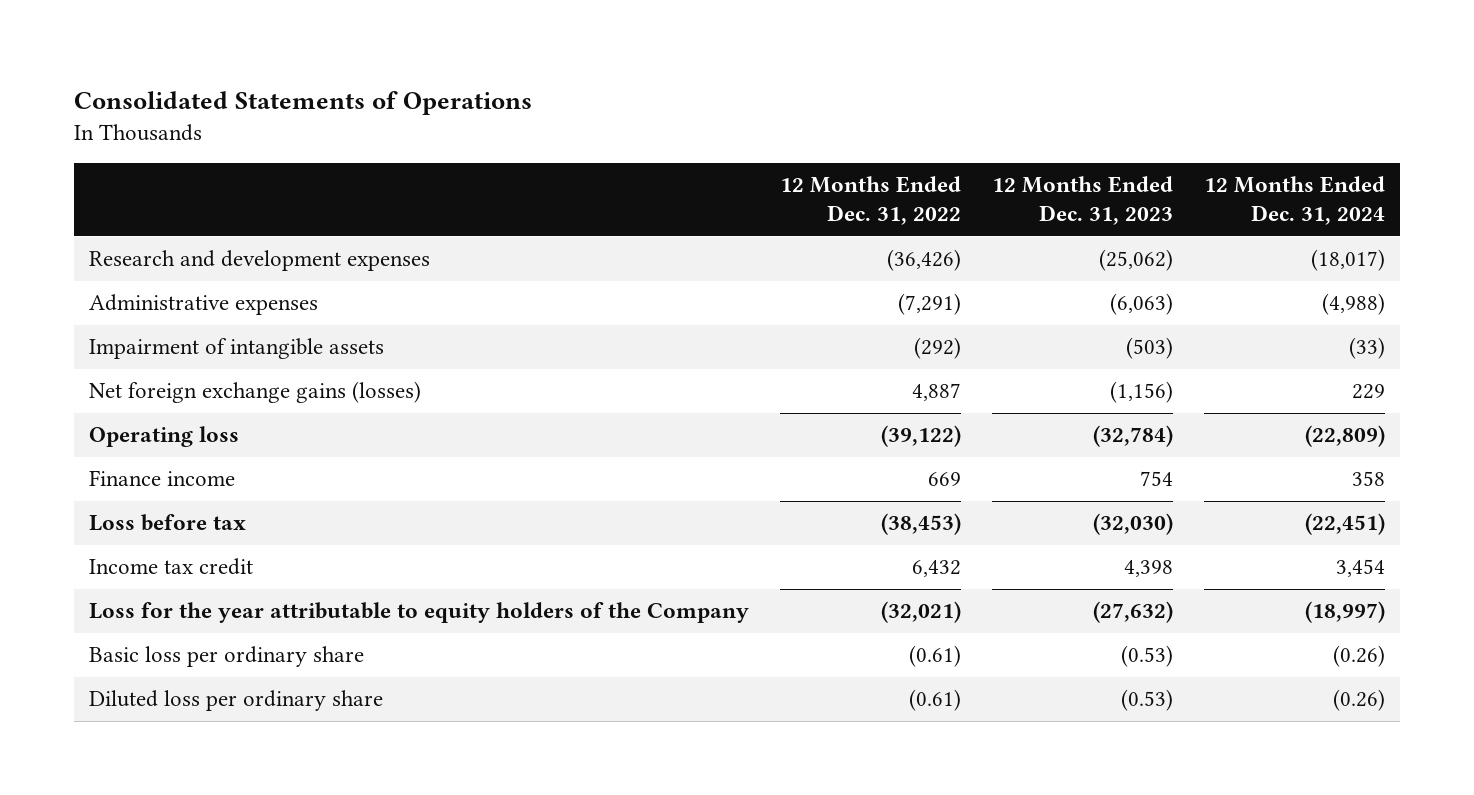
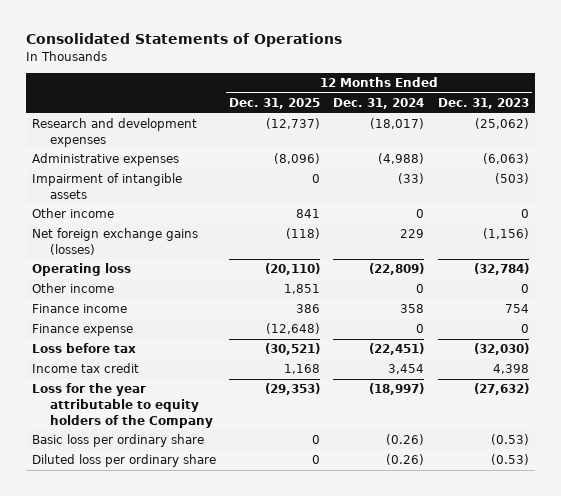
[780,175,962,226] 12 Months Ended Dec. 31, 2022 -> none
none -> [229,98,321,110] Dec. 31, 2025
none -> [32,208,115,219] Other income
none -> [32,283,115,294] Other income
none -> [32,324,134,337] Finance expense

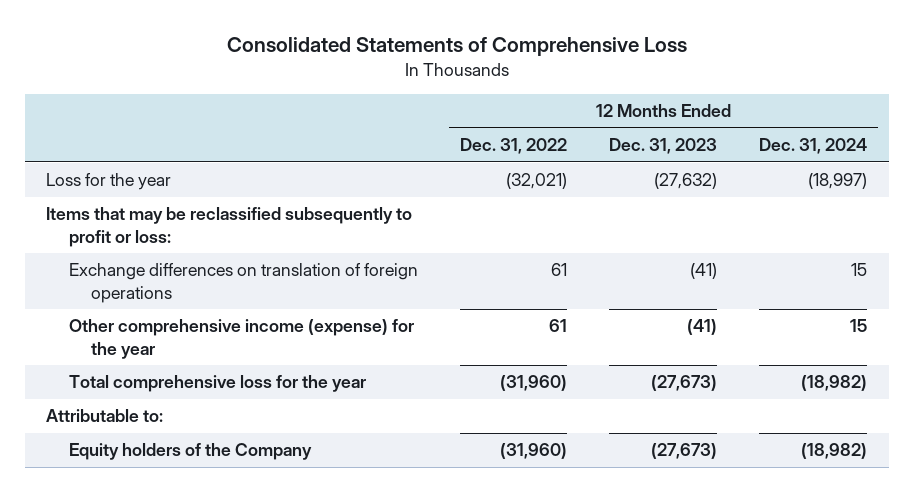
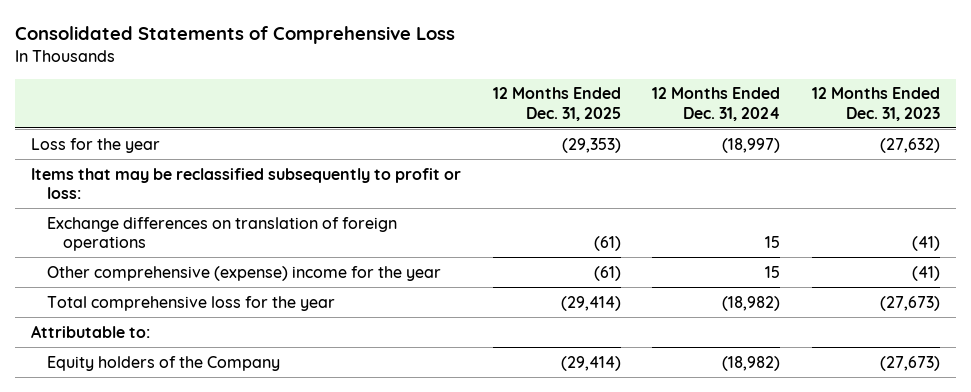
[459,138,567,155] Dec. 31, 2022 -> none
none -> [492,87,621,121] 12 Months Ended Dec. 31, 2025
[68,319,414,359] Other comprehensive income (expense) for the year -> [46,265,441,281] Other comprehensive (expense) income for the year

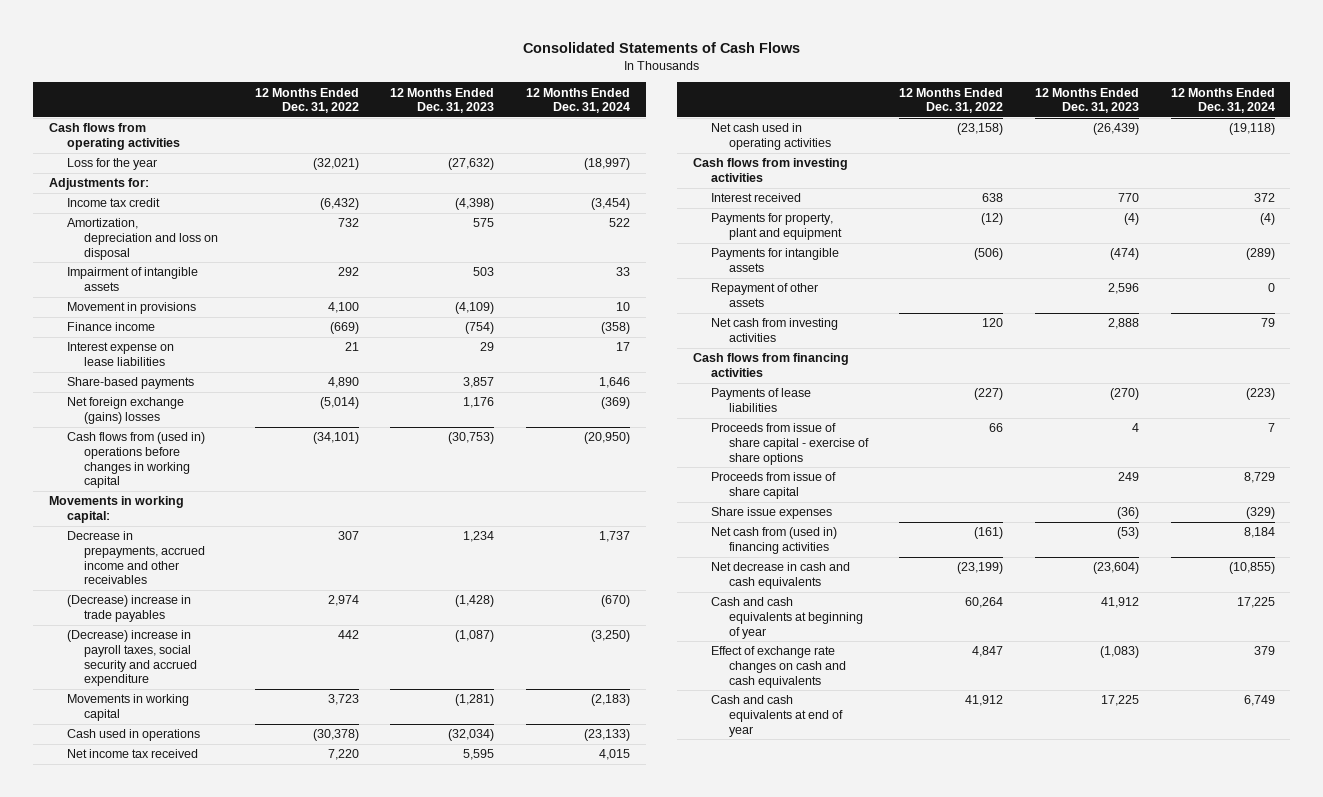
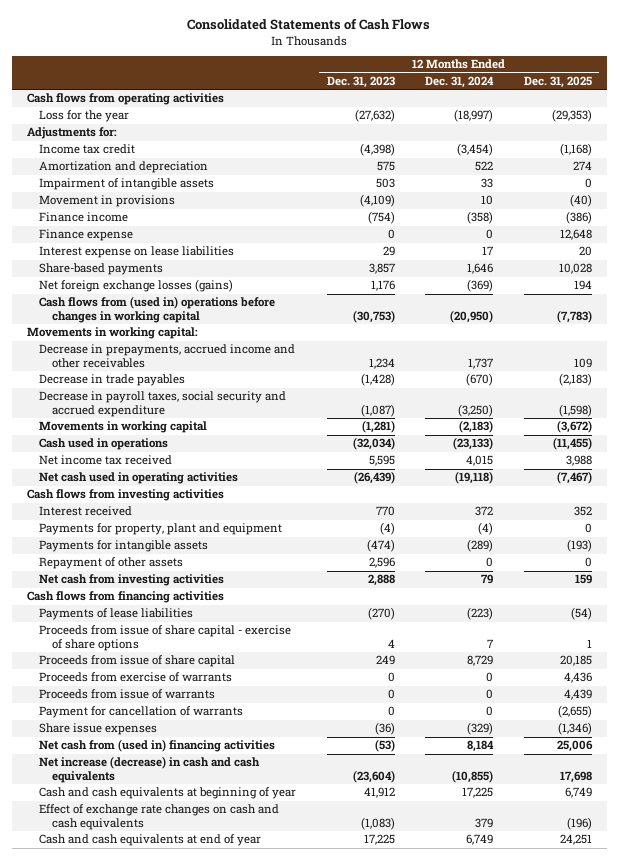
[254,87,359,114] 12 Months Ended Dec. 31, 2022 -> none
none -> [523,76,592,89] Dec. 31, 2025
[66,218,219,260] Amortization, depreciation and loss on disposal -> [39,161,209,174] Amortization and depreciation
none -> [39,229,134,242] Finance expense
[66,397,184,425] Net foreign exchange (gains) losses -> [39,279,234,293] Net foreign exchange losses (gains)
[66,595,191,623] (Decrease) increase in trade payables -> [39,374,186,387] Decrease in trade payables
[66,630,198,687] (Decrease) increase in payroll taxes, social security and accrued expenditure -> [39,391,287,417] Decrease in payroll taxes, social security and accrued expenditure
none -> [39,672,233,683] Proceeds from exercise of warrants
none -> [39,689,216,700] Proceeds from issue of warrants
none -> [39,706,244,719] Payment for cancellation of warrants
[711,562,851,590] Net decrease in cash and cash equivalents -> [39,756,261,783] Net increase (decrease) in cash and cash equivalents

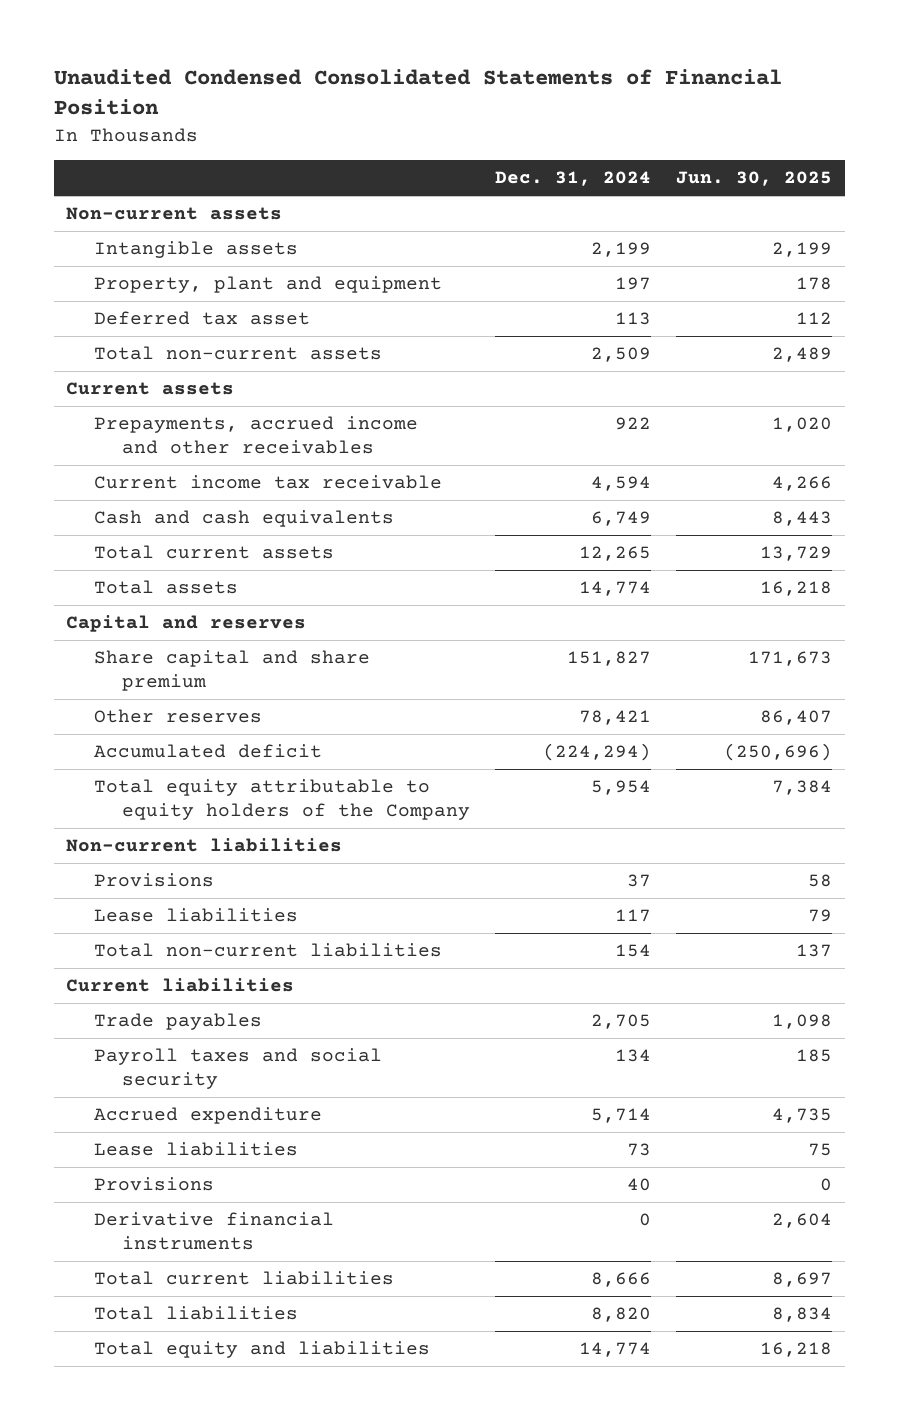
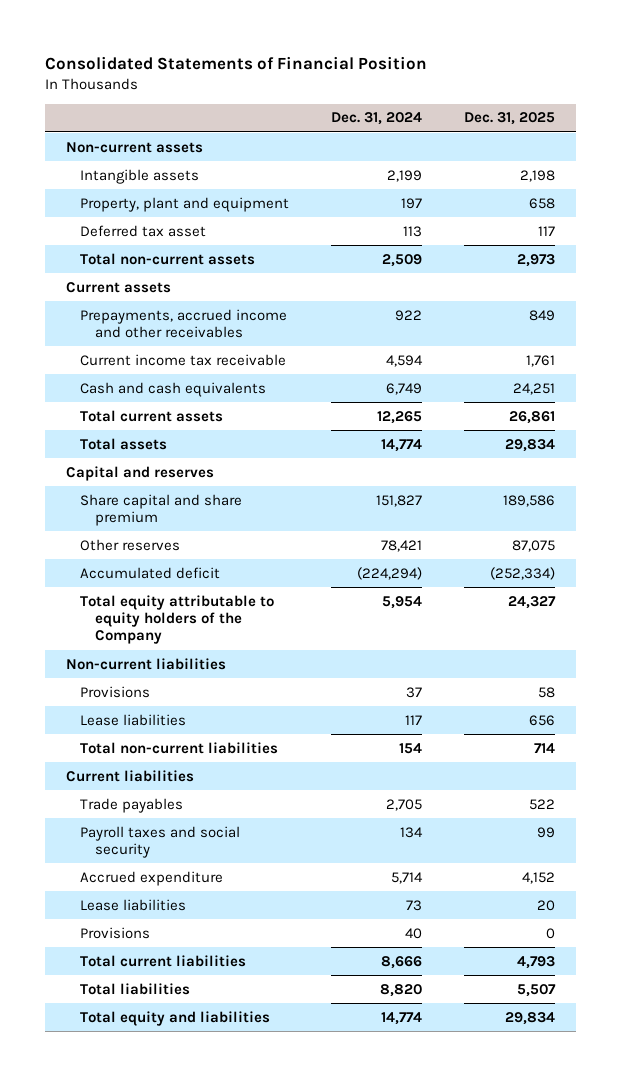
[53,68,782,116] Unaudited Condensed Consolidated Statements of Financial Position -> [45,55,428,70] Consolidated Statements of Financial Position
[675,171,832,187] Jun. 30, 2025 -> none
none -> [463,112,555,126] Dec. 31, 2025
[93,1212,334,1250] Derivative financial instruments -> none

